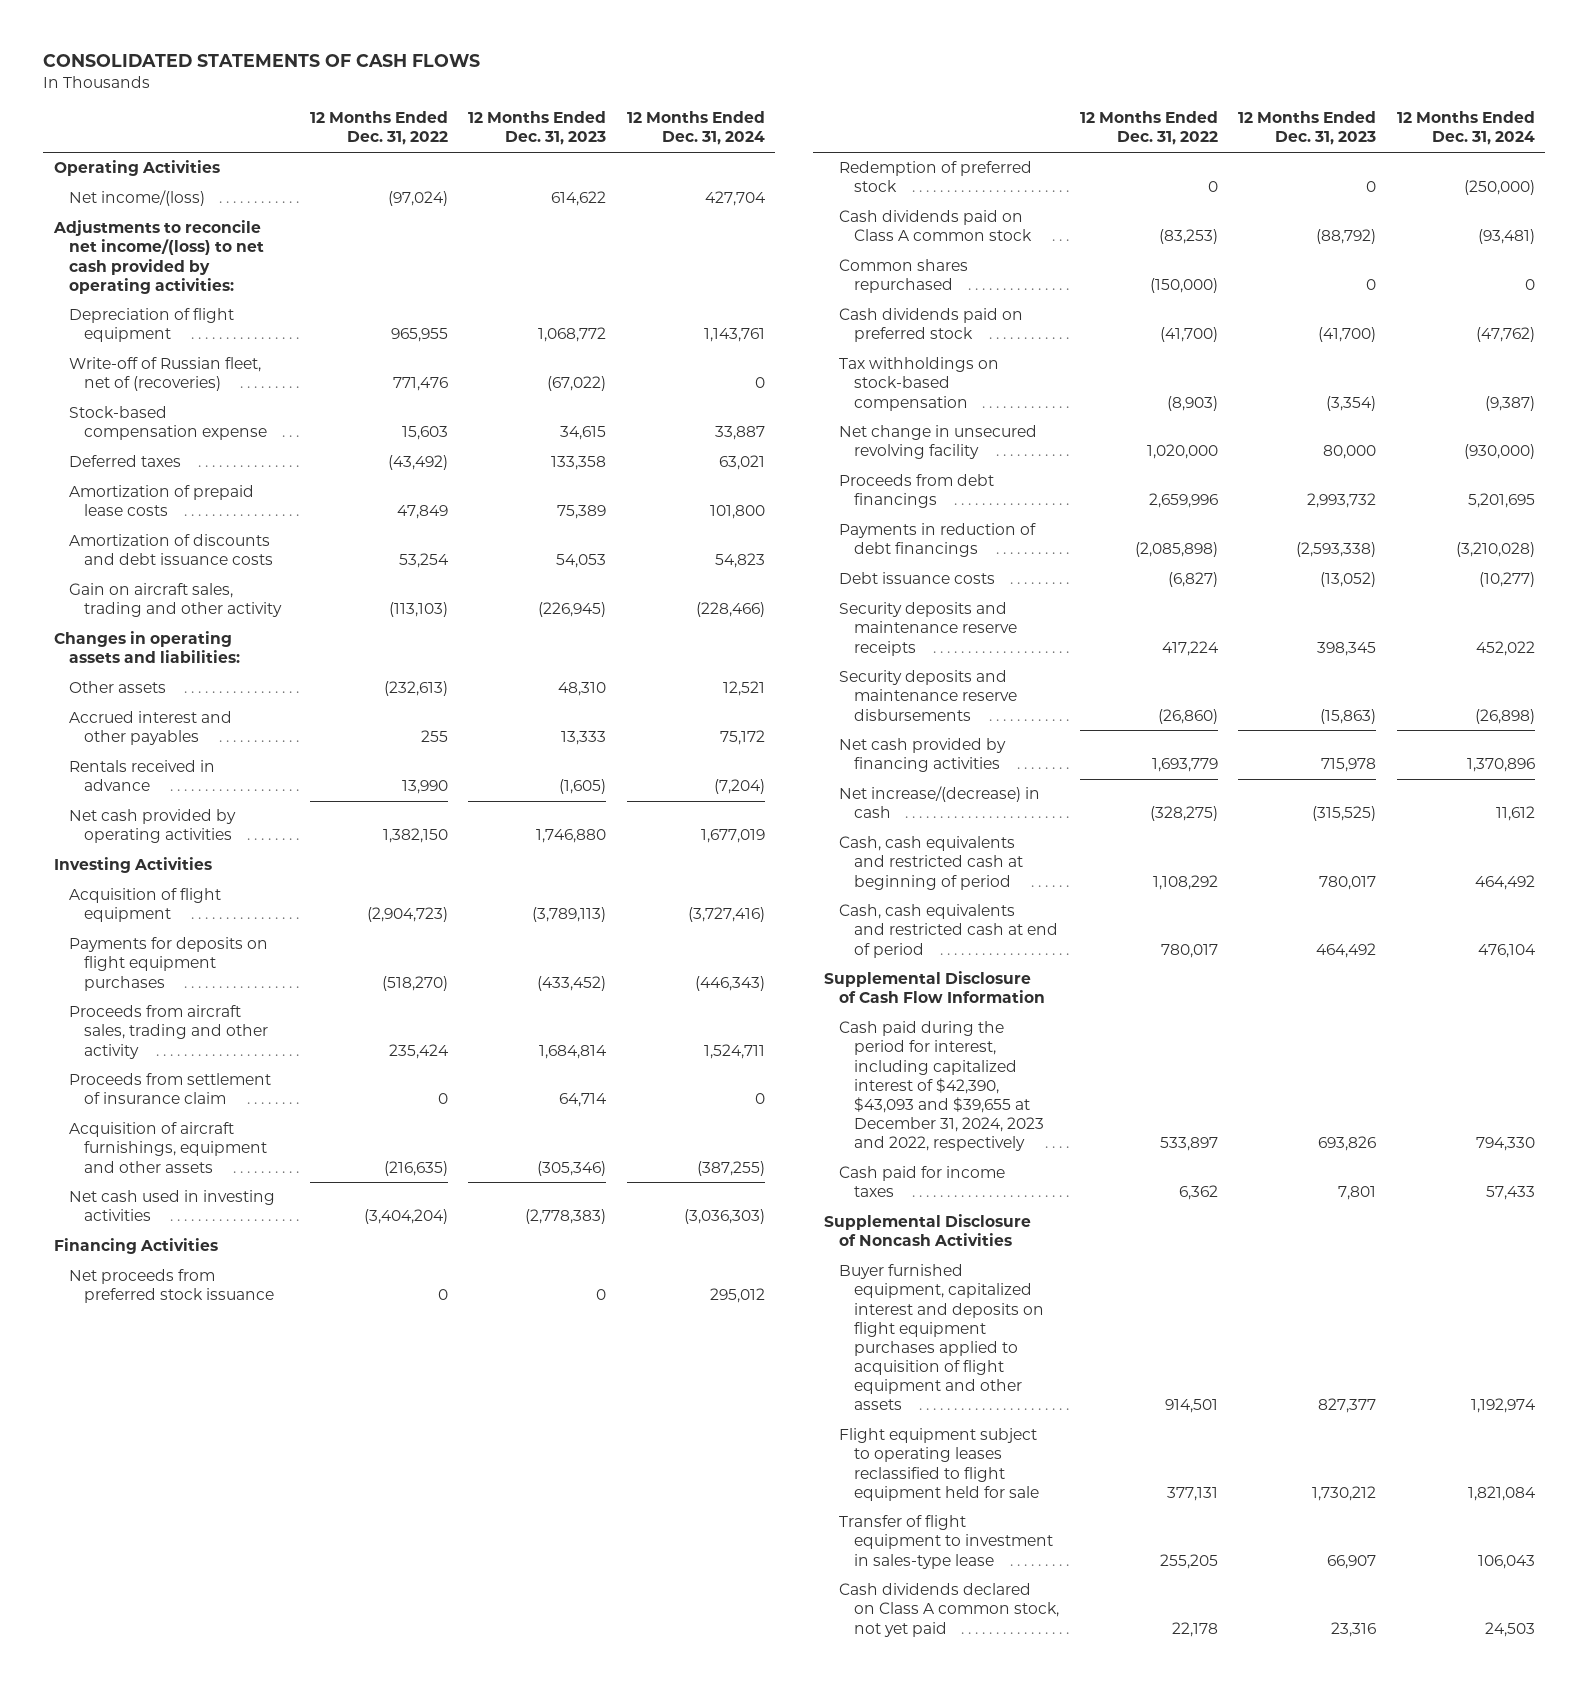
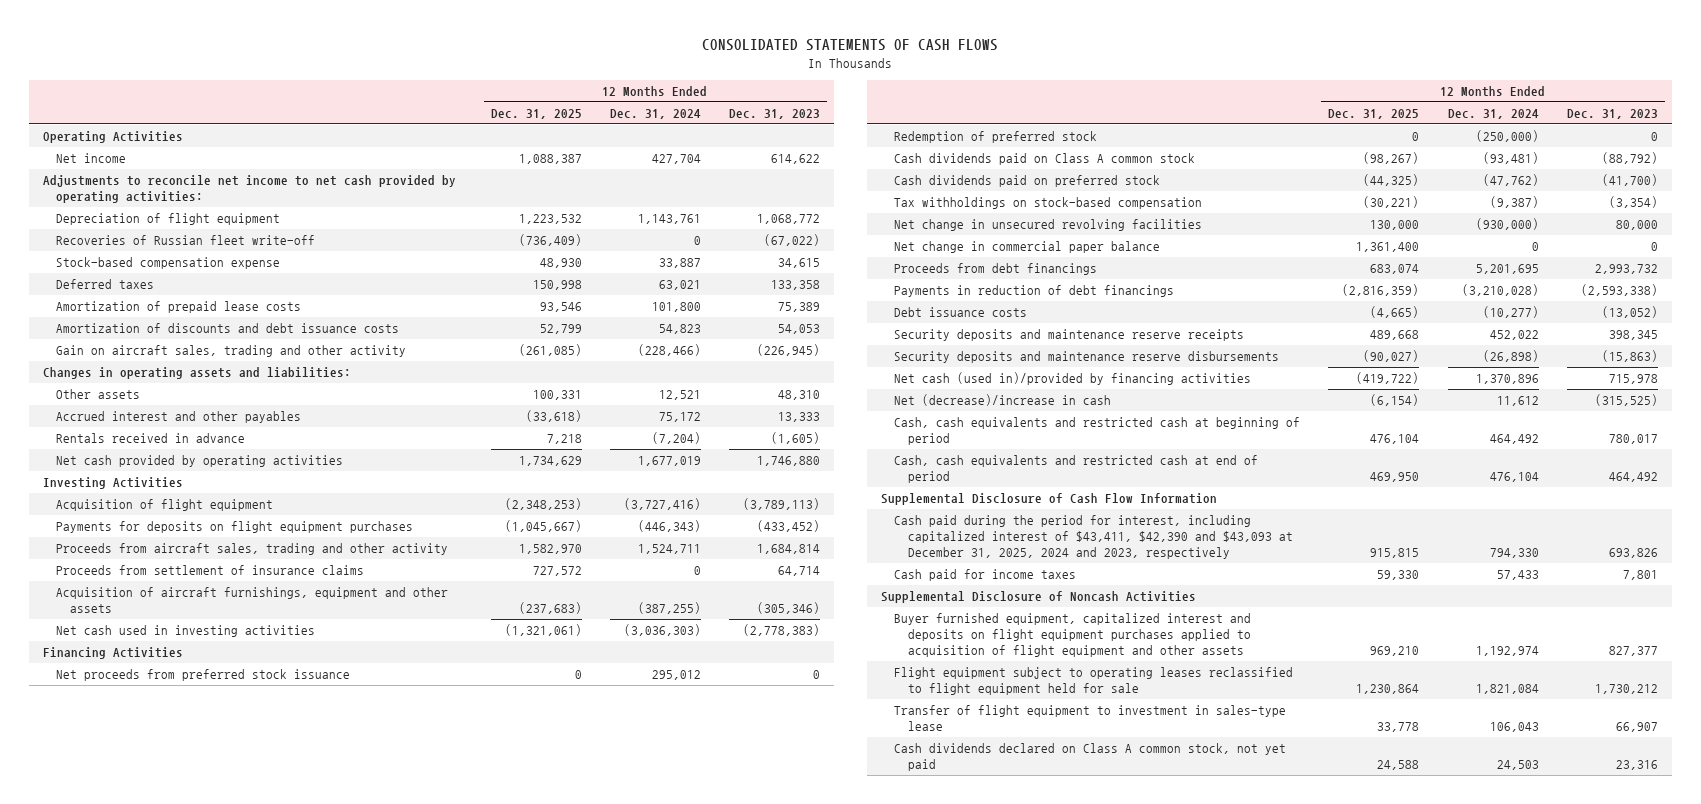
[309,111,448,146] 12 Months Ended Dec. 31, 2022 -> none
none -> [490,109,582,120] Dec. 31, 2025
[68,190,205,207] Net income/(loss) -> [56,153,127,164] Net income
[52,220,264,294] Adjustments to reconcile net income/(loss) to net cash provided by operating activities: -> [42,175,456,204] Adjustments to reconcile net income to net cash provided by operating activities:
[68,357,261,392] Write-off of Russian fleet, net of (recoveries) -> [56,235,316,246] Recoveries of Russian fleet write-off
[68,1073,271,1105] Proceeds from settlement of insurance claim -> [56,565,365,576] Proceeds from settlement of insurance claims
[838,259,968,294] Common shares repurchased -> none
[838,425,1037,460] Net change in unsecured revolving facility -> [894,219,1203,232] Net change in unsecured revolving facilities
none -> [894,241,1161,254] Net change in commercial paper balance
[838,738,1006,773] Net cash provided by financing activities -> [894,372,1252,386] Net cash (used in)/provided by financing activities
[838,786,1040,819] Net increase/(decrease) in cash -> [894,394,1112,407] Net (decrease)/increase in cash
[838,1021,1044,1151] Cash paid during the period for interest, including capitalized interest of $42,390, $43,093 and $39,655 at December 31, 2024, 2023 and 2022, respectively -> [894,515,1293,560] Cash paid during the period for interest, including capitalized interest of $43,411, $42,390 and $43,093 at December 31, 2025, 2024 and 2023, respectively

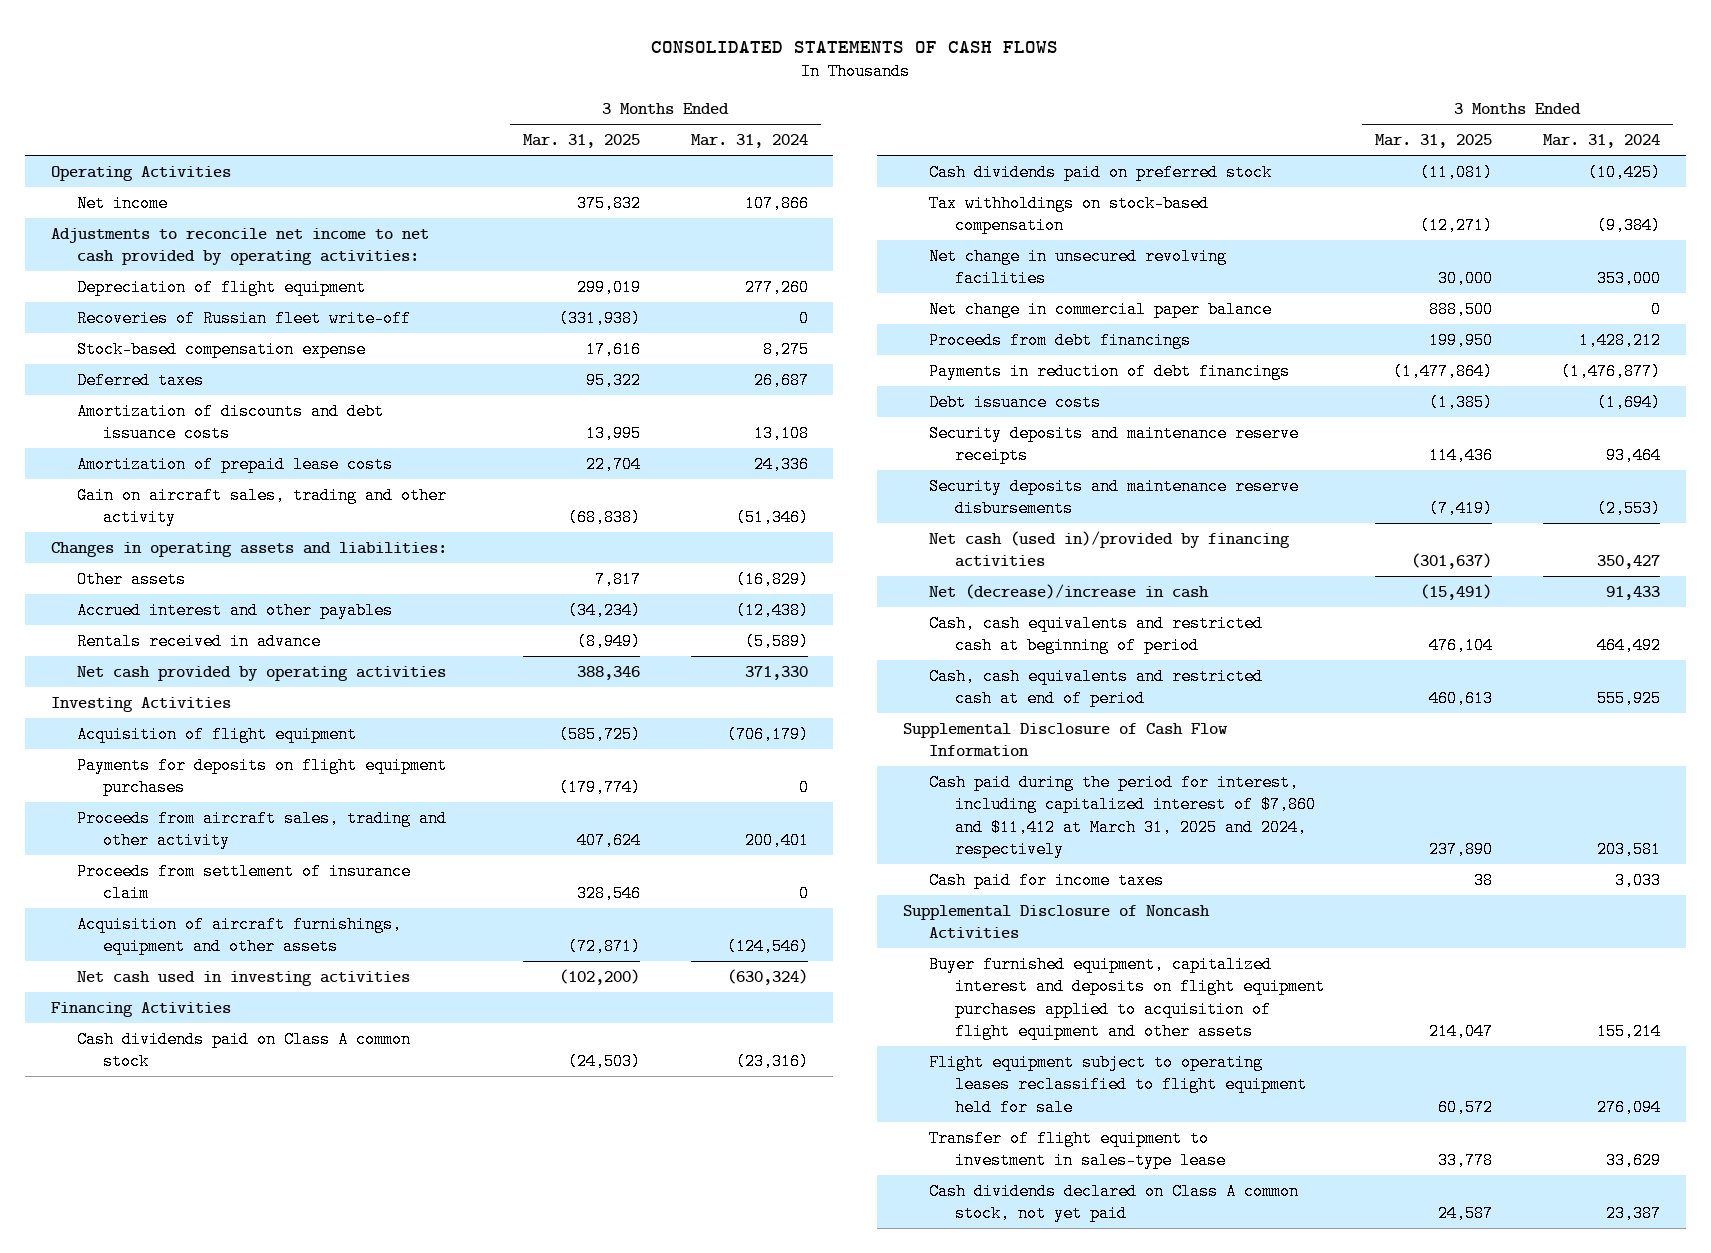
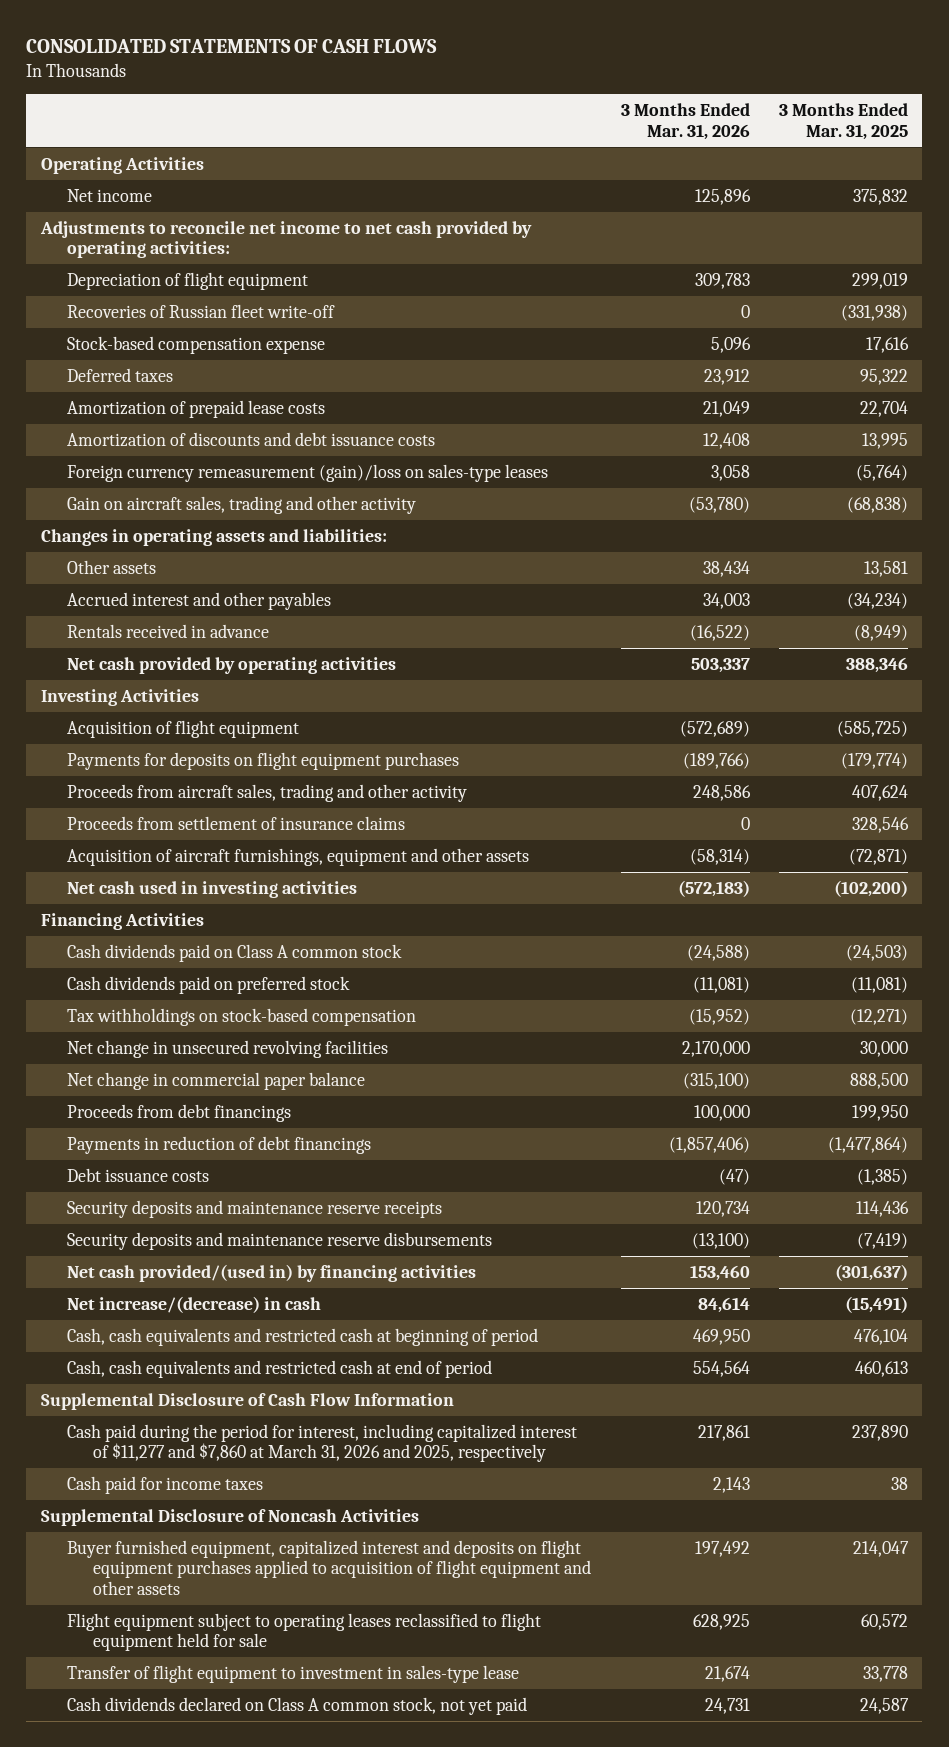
[690,134,808,149] Mar. 31, 2024 -> none
none -> [620,102,750,140] 3 Months Ended Mar. 31, 2026
[76,402,384,443] Amortization of discounts and debt issuance costs -> [67,431,436,447] Amortization of discounts and debt issuance costs
none -> [67,463,549,482] Foreign currency remeasurement (gain)/loss on sales-type leases
[594,570,641,588] 7,817 -> [863,560,908,577] 13,581
[76,862,411,903] Proceeds from settlement of insurance claim -> [67,815,406,830] Proceeds from settlement of insurance claims
[928,530,1290,568] Net cash (used in)/provided by financing activities -> [67,1263,477,1282] Net cash provided/(used in) by financing activities
[928,583,1209,599] Net (decrease)/increase in cash -> [67,1295,322,1313] Net increase/(decrease) in cash
[928,773,1316,859] Cash paid during the period for interest, including capitalized interest of $7,860 and $11,412 at March 31, 2025 and 2024, respectively -> [67,1423,578,1463] Cash paid during the period for interest, including capitalized interest of $11,277 and $7,860 at March 31, 2026 and 2025, respectively

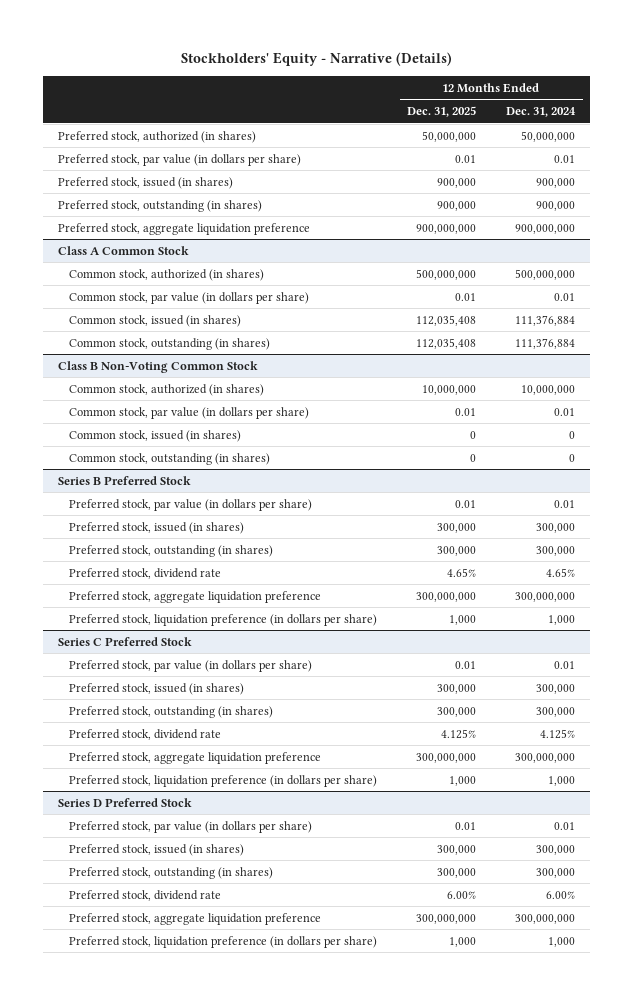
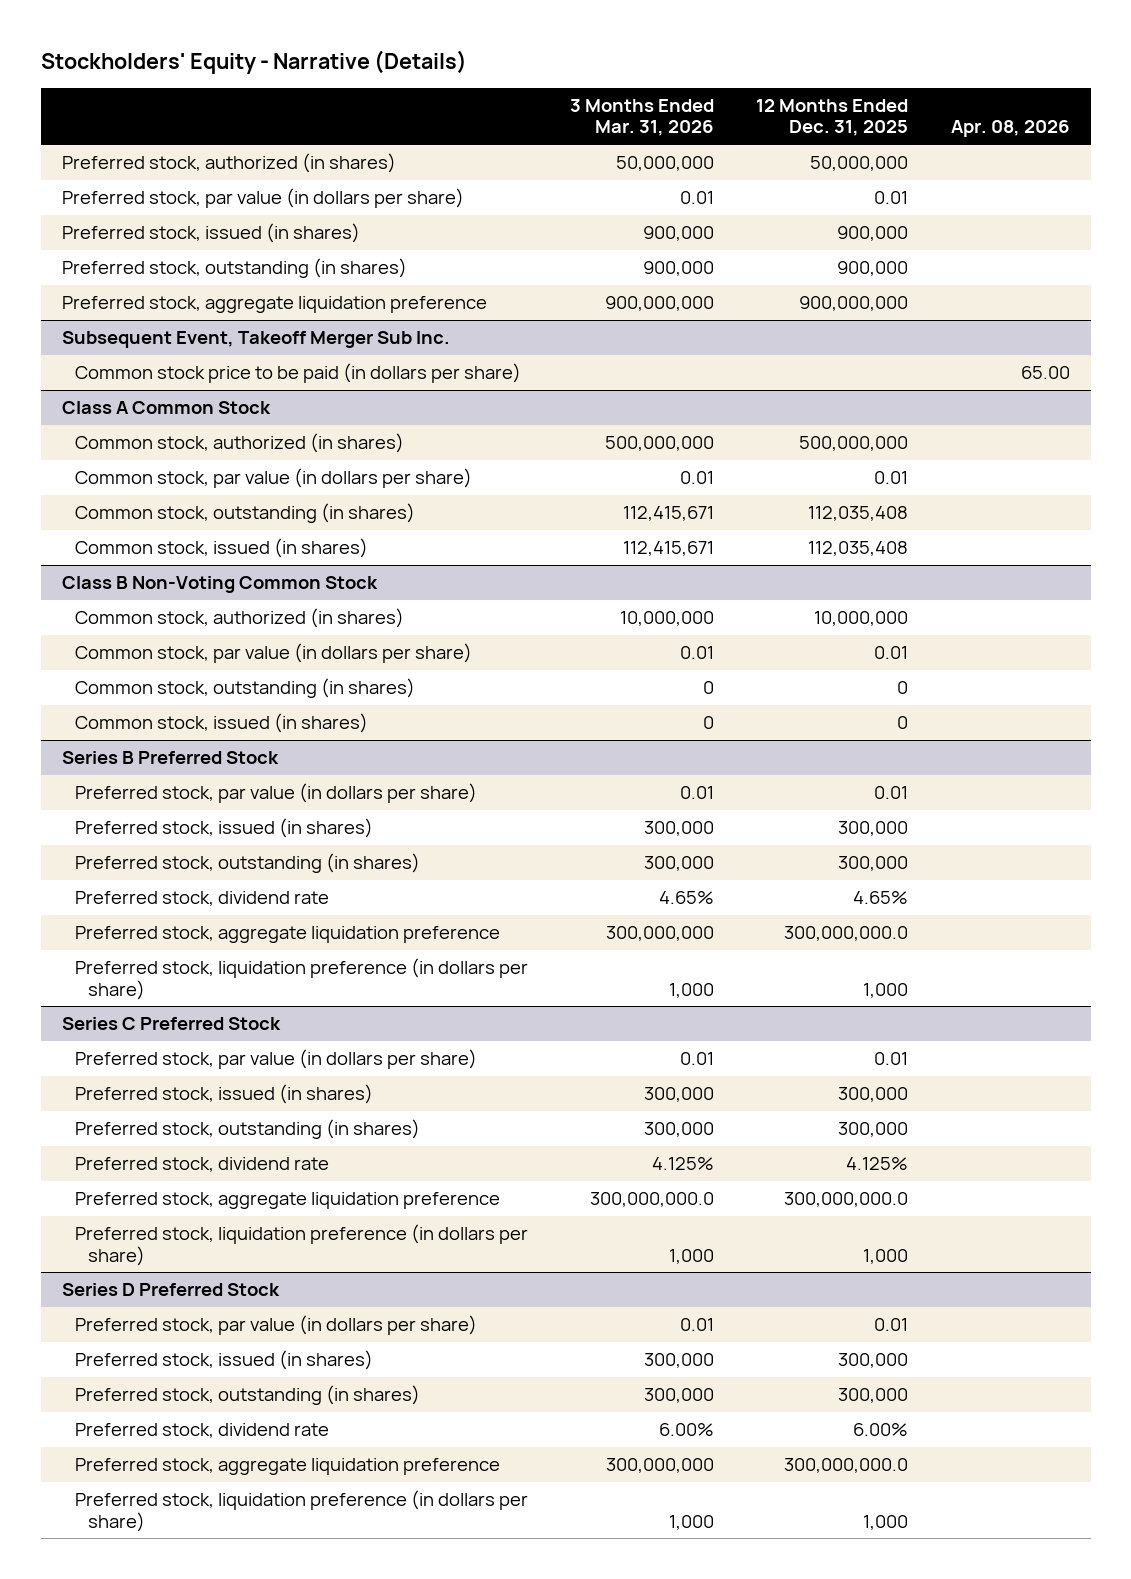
[506,107,577,118] Dec. 31, 2024 -> none
none -> [570,98,715,137] 3 Months Ended Mar. 31, 2026
none -> [950,120,1070,138] Apr. 08, 2026
none -> [61,331,450,349] Subsequent Event, Takeoff Merger Sub Inc.
none -> [74,363,521,384] Common stock price to be paid (in dollars per share)
[69,314,242,327] Common stock, issued (in shares) -> [74,538,368,559] Common stock, issued (in shares)
[69,429,242,442] Common stock, issued (in shares) -> [74,713,368,734] Common stock, issued (in shares)
[416,591,477,602] 300,000,000 -> [784,926,909,942] 300,000,000.0
[416,752,477,763] 300,000,000 -> [784,1192,909,1208] 300,000,000.0
[416,913,477,924] 300,000,000 -> [784,1458,909,1474] 300,000,000.0

